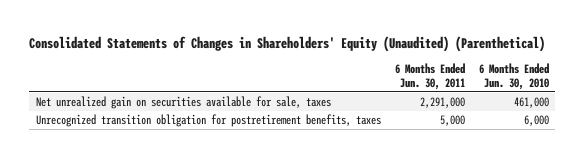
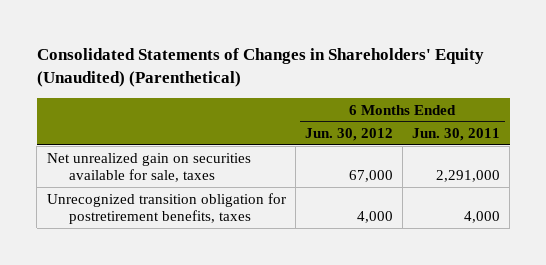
[478,62,549,91] 6 Months Ended Jun. 30, 2010 -> none
none -> [304,128,393,142] Jun. 30, 2012
[439,115,465,127] 5,000 -> [463,210,500,223] 4,000

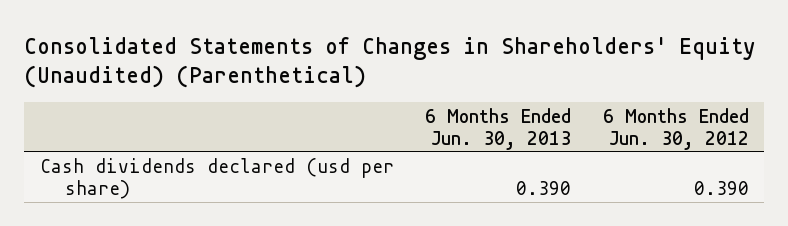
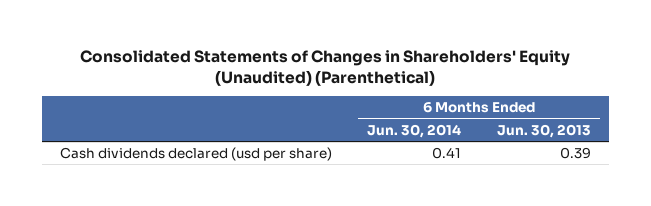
[602,107,749,150] 6 Months Ended Jun. 30, 2012 -> none
none -> [367,123,462,138] Jun. 30, 2014
[516,181,572,196] 0.390 -> [559,147,591,160] 0.39

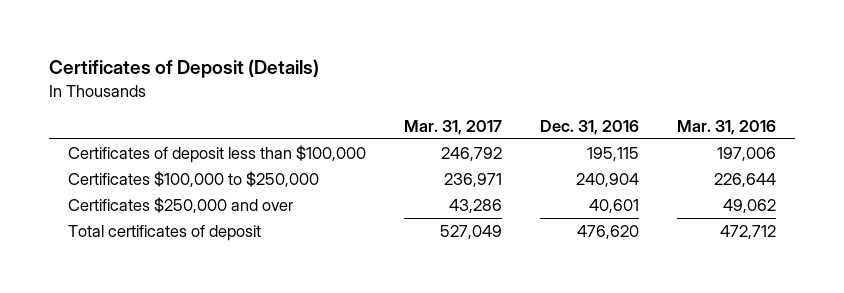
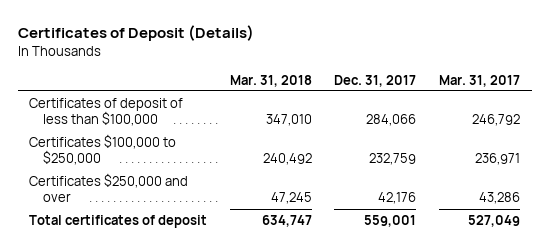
[539,119,639,135] Dec. 31, 2016 -> none
[676,119,776,135] Mar. 31, 2016 -> none
none -> [229,74,312,87] Mar. 31, 2018
none -> [334,74,417,87] Dec. 31, 2017
[67,144,366,163] Certificates of deposit less than $100,000 -> [29,97,184,127] Certificates of deposit of less than $100,000

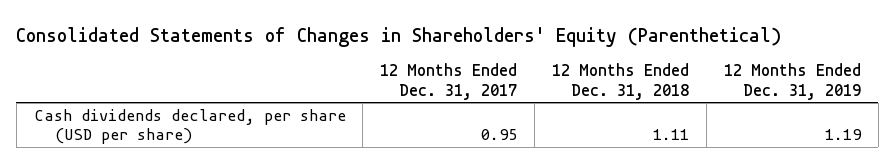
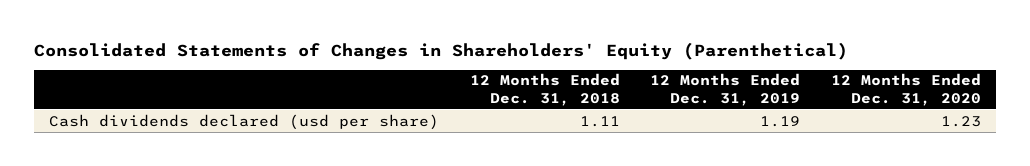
[380,63,518,100] 12 Months Ended Dec. 31, 2017 -> none
none -> [830,73,981,106] 12 Months Ended Dec. 31, 2020
[33,108,346,145] Cash dividends declared, per share (USD per share) -> [49,113,440,130] Cash dividends declared (usd per share)

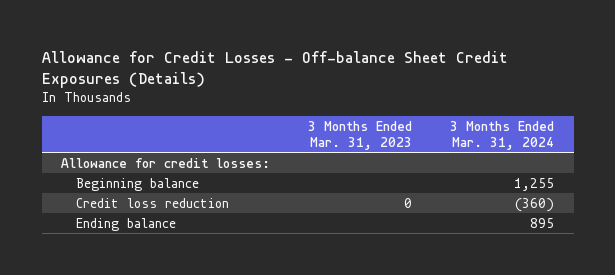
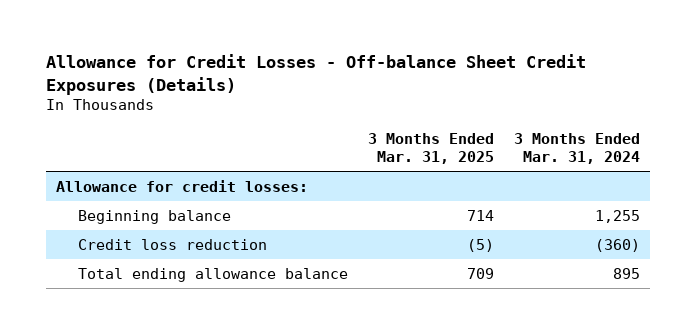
[308,120,413,150] 3 Months Ended Mar. 31, 2023 -> none
none -> [368,133,495,165] 3 Months Ended Mar. 31, 2025
[75,217,176,231] Ending balance -> [78,267,349,282] Total ending allowance balance

